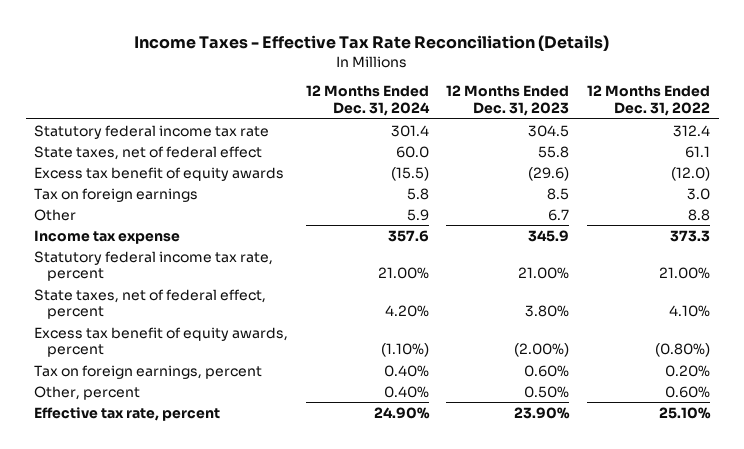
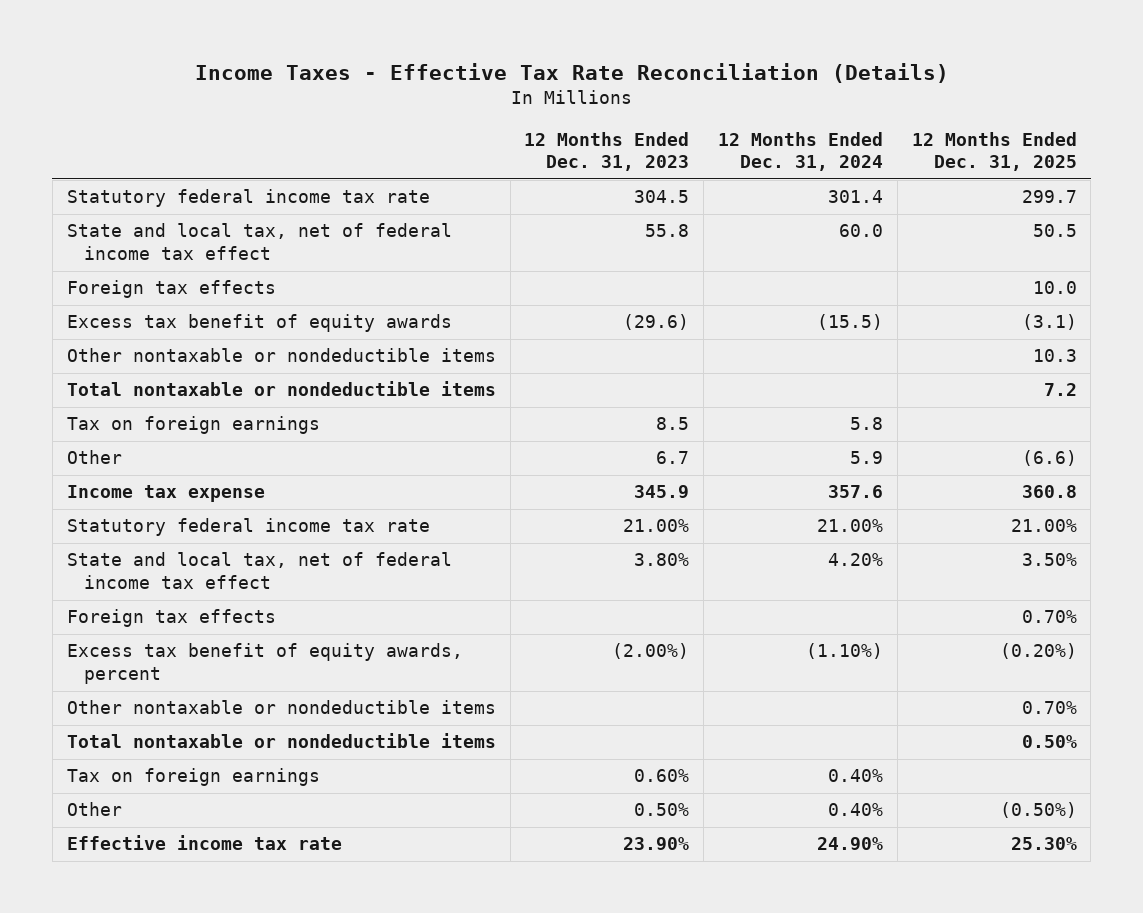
[586,85,710,117] 12 Months Ended Dec. 31, 2022 -> none
none -> [911,131,1077,172] 12 Months Ended Dec. 31, 2025
[34,145,263,160] State taxes, net of federal effect -> [66,223,452,261] State and local tax, net of federal income tax effect
none -> [66,280,276,299] Foreign tax effects
none -> [66,348,496,363] Other nontaxable or nondeductible items
none -> [66,381,496,397] Total nontaxable or nondeductible items
[34,250,274,282] Statutory federal income tax rate, percent -> [66,518,430,537] Statutory federal income tax rate
[34,288,267,320] State taxes, net of federal effect, percent -> [66,552,452,590] State and local tax, net of federal income tax effect
none -> [66,609,276,628] Foreign tax effects
none -> [66,700,496,715] Other nontaxable or nondeductible items
none -> [66,733,496,749] Total nontaxable or nondeductible items
[34,364,263,379] Tax on foreign earnings, percent -> [66,768,320,787] Tax on foreign earnings
[34,385,141,400] Other, percent -> [66,802,122,817] Other
[34,406,221,421] Effective tax rate, percent -> [66,835,342,851] Effective income tax rate

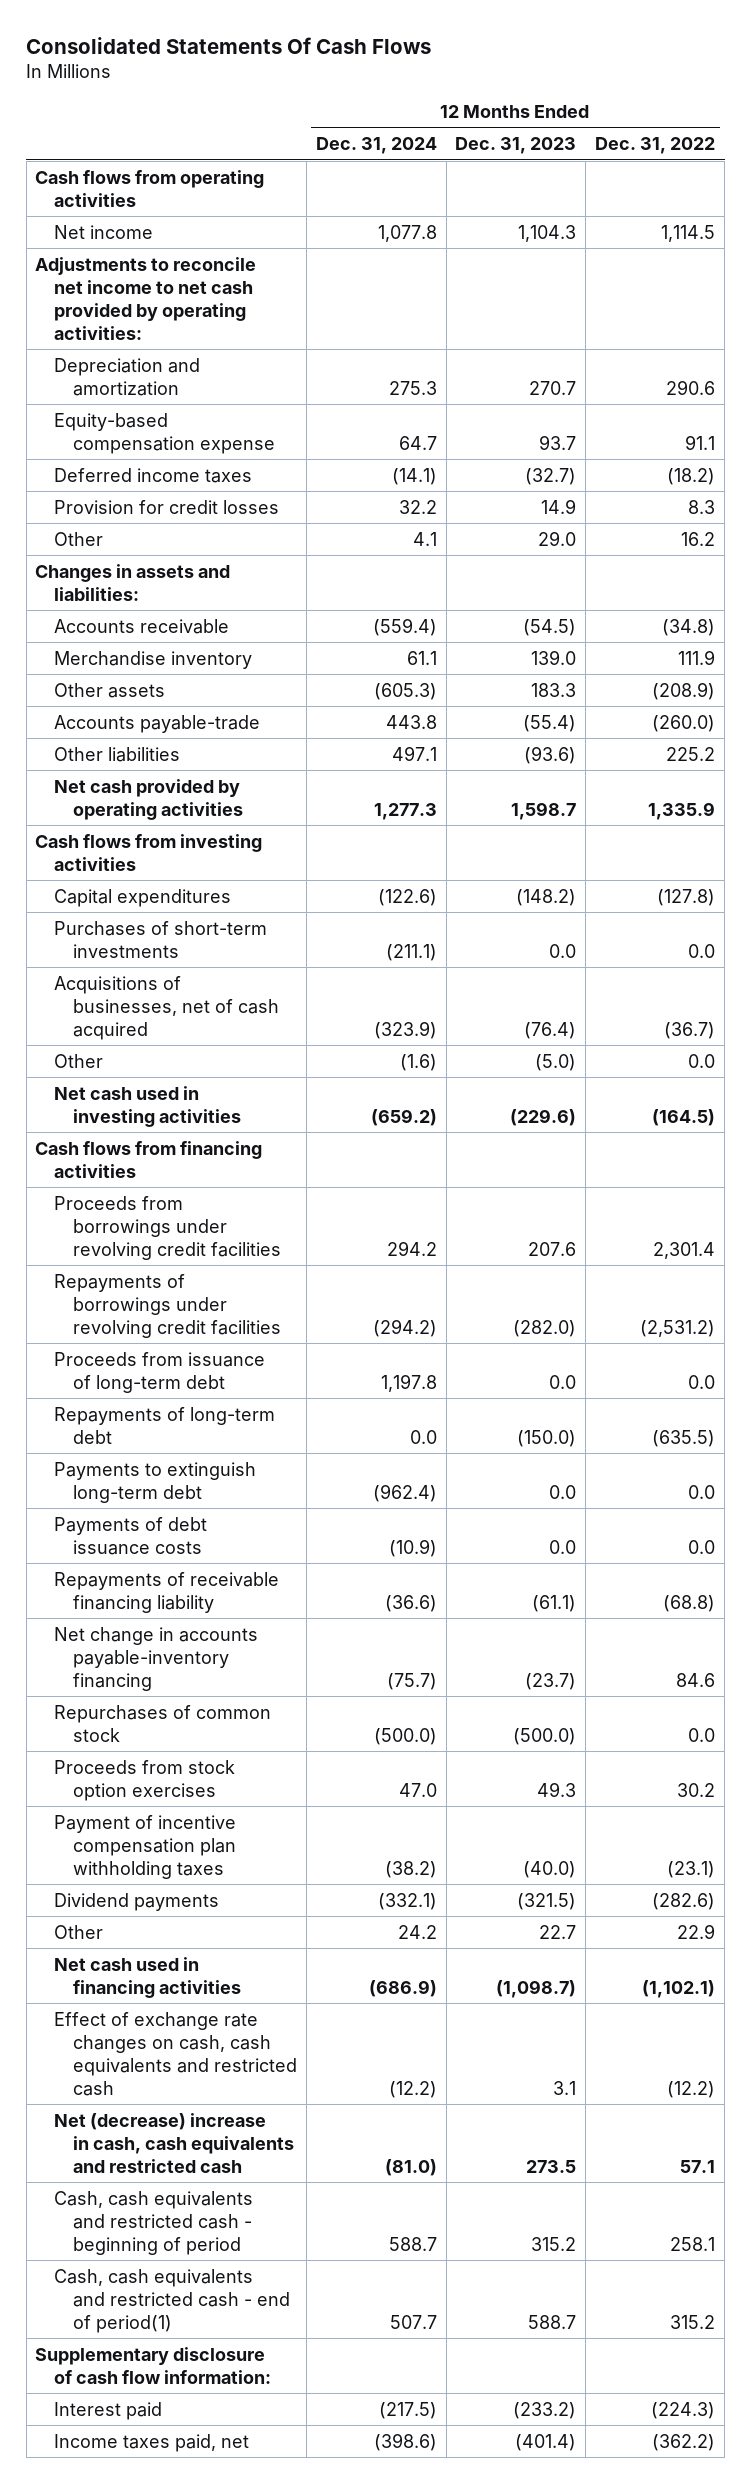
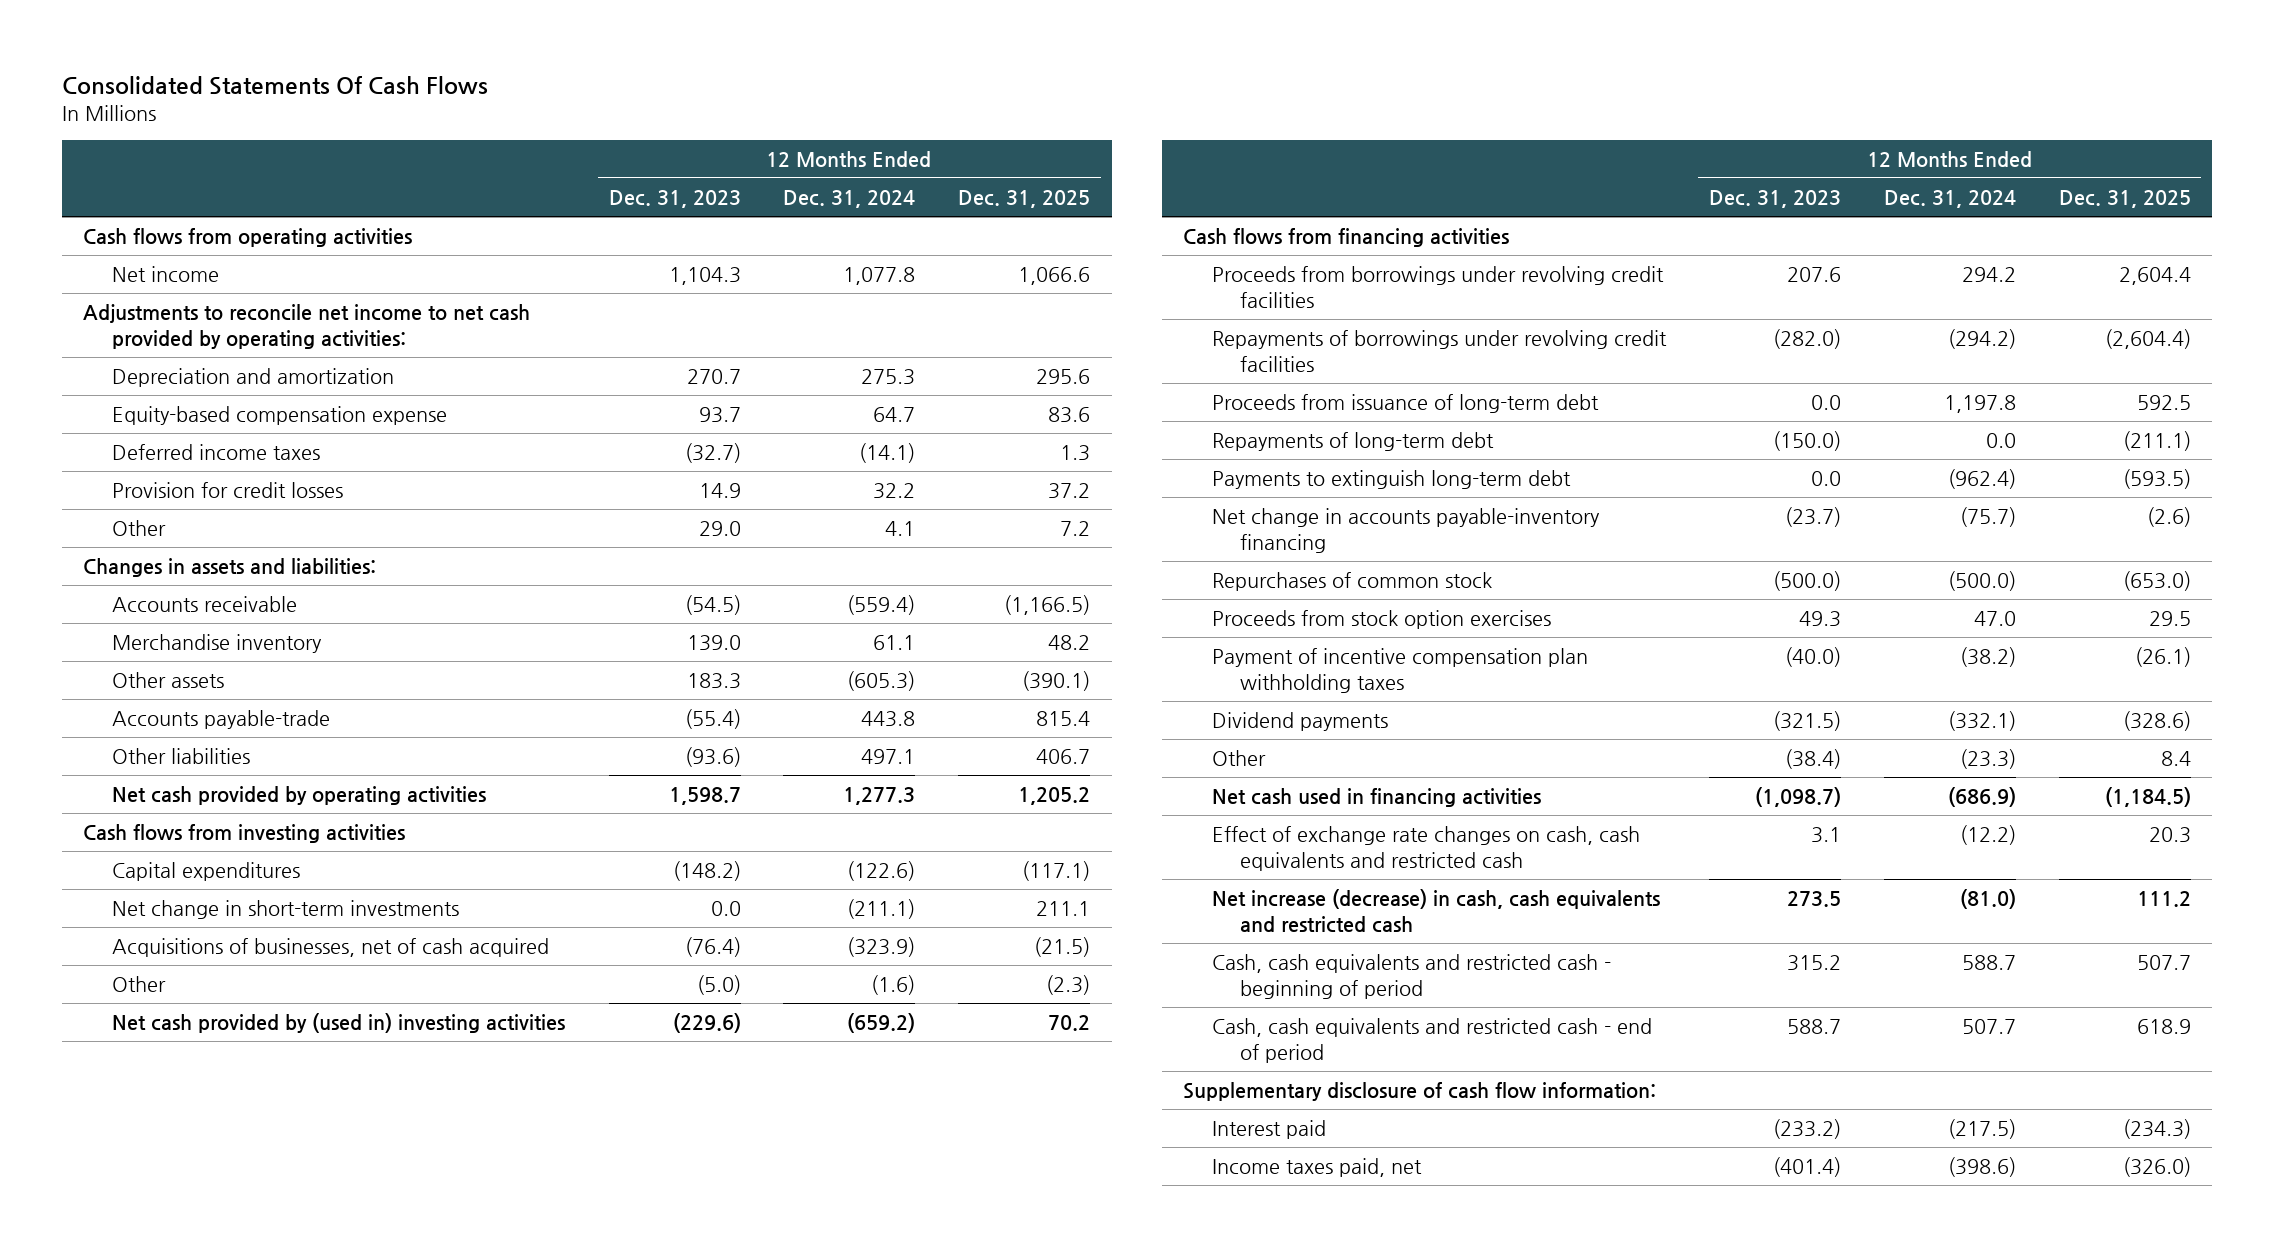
[595,137,716,155] Dec. 31, 2022 -> none
none -> [958,190,1091,209] Dec. 31, 2025
[54,920,268,958] Purchases of short-term investments -> [111,900,459,920] Net change in short-term investments
[54,1085,241,1127] Net cash used in investing activities -> [111,1013,565,1034] Net cash provided by (used in) investing activities
[54,1516,208,1555] Payments of debt issuance costs -> none
[54,1571,280,1613] Repayments of receivable financing liability -> none
[397,1924,437,1939] 24.2 -> [1959,749,2016,770] (23.3)
[539,1924,577,1939] 22.7 -> [1784,749,1841,770] (38.4)
[54,2112,294,2173] Net (decrease) increase in cash, cash equivalents and restricted cash -> [1211,889,1660,934] Net increase (decrease) in cash, cash equivalents and restricted cash
[54,2268,290,2333] Cash, cash equivalents and restricted cash - end of period(1) -> [1211,1018,1652,1064] Cash, cash equivalents and restricted cash - end of period

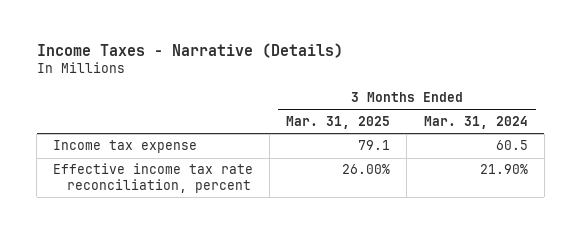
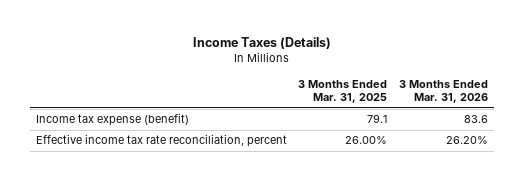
[36,43,343,59] Income Taxes - Narrative (Details) -> [192,37,331,50] Income Taxes (Details)
[423,115,528,129] Mar. 31, 2024 -> none
none -> [399,79,489,104] 3 Months Ended Mar. 31, 2026
[53,140,198,154] Income tax expense -> [35,113,189,127] Income tax expense (benefit)

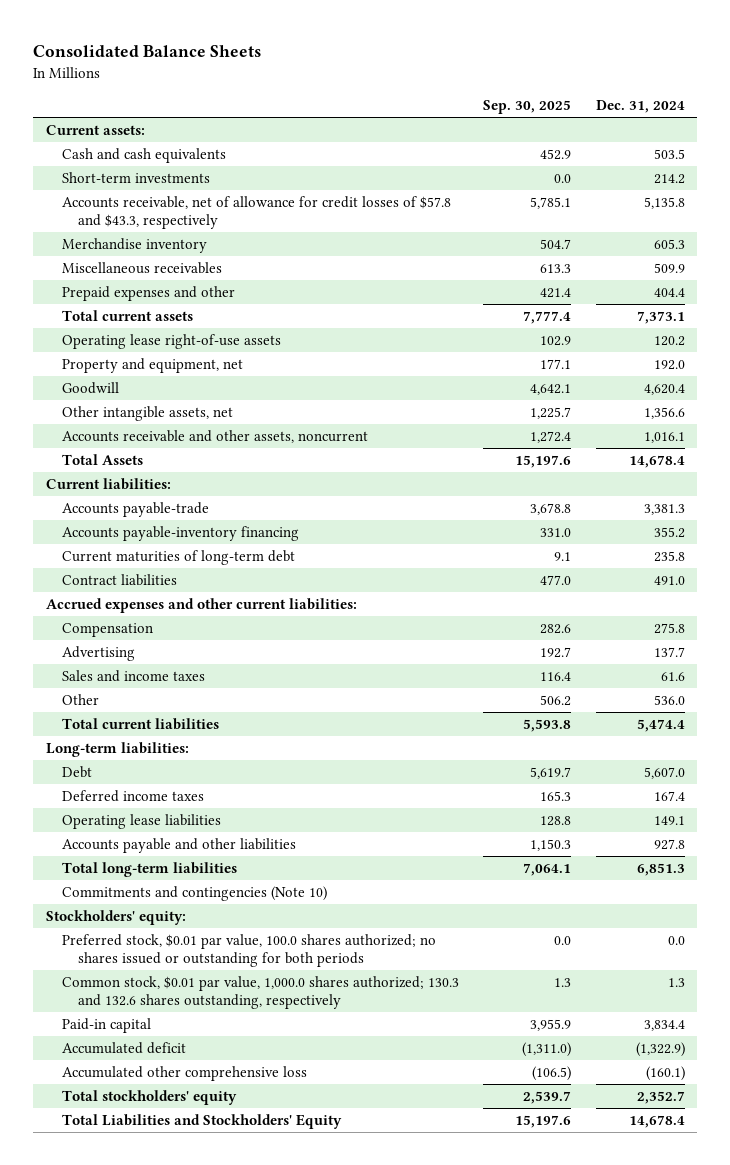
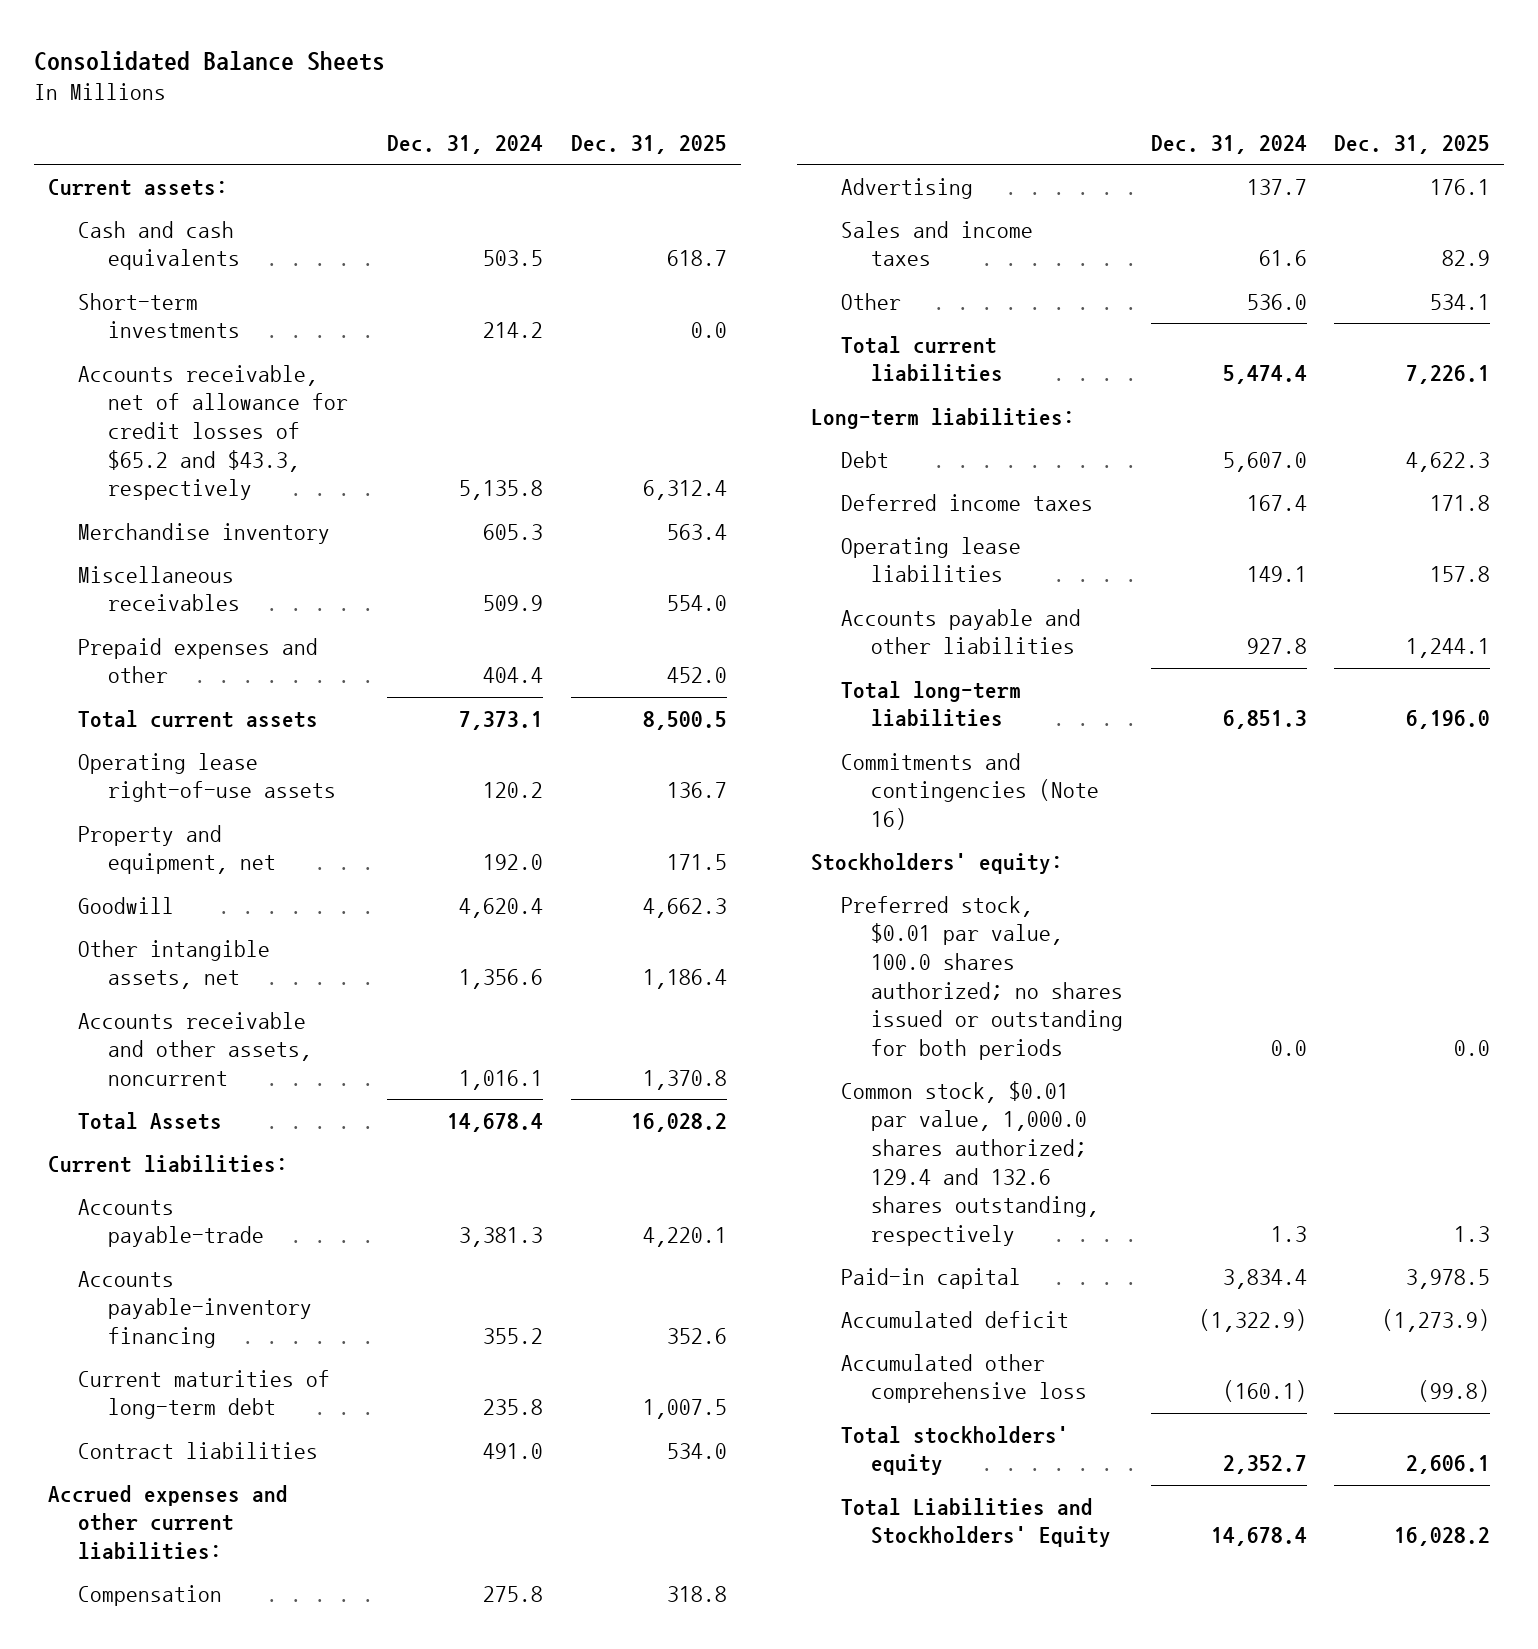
[483,99,572,114] Sep. 30, 2025 -> none
none -> [571,134,728,154] Dec. 31, 2025
[61,196,451,229] Accounts receivable, net of allowance for credit losses of $57.8 and $43.3, respectively -> [77,364,348,501] Accounts receivable, net of allowance for credit losses of $65.2 and $43.3, respectively
[61,886,327,902] Commitments and contingencies (Note 10) -> [840,752,1099,830] Commitments and contingencies (Note 16)
[61,976,459,1009] Common stock, $0.01 par value, 1,000.0 shares authorized; 130.3 and 132.6 shares outstanding, respectively -> [840,1080,1099,1246] Common stock, $0.01 par value, 1,000.0 shares authorized; 129.4 and 132.6 shares outstanding, respectively

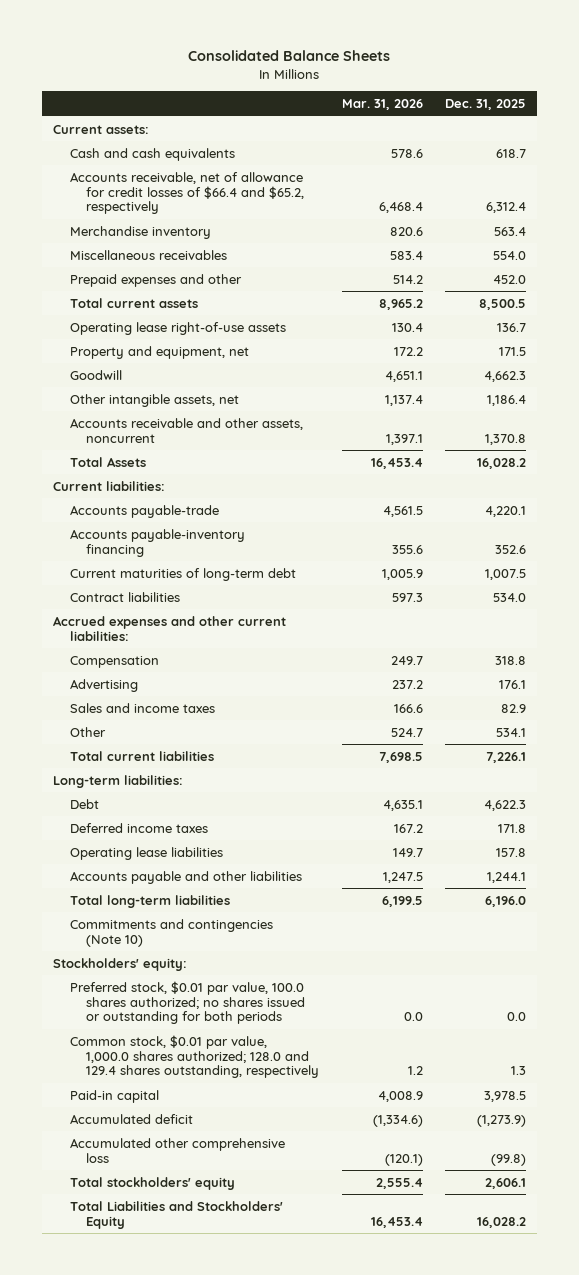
[387,134,544,154] Dec. 31, 2024 -> none
none -> [341,99,423,111] Mar. 31, 2026
[77,292,240,339] Short-term investments -> none
[77,364,348,501] Accounts receivable, net of allowance for credit losses of $65.2 and $43.3, respectively -> [69,171,305,215] Accounts receivable, net of allowance for credit losses of $66.4 and $65.2, respectively
[840,752,1099,830] Commitments and contingencies (Note 16) -> [69,918,273,947] Commitments and contingencies (Note 10)
[840,1080,1099,1246] Common stock, $0.01 par value, 1,000.0 shares authorized; 129.4 and 132.6 shares outstanding, respectively -> [69,1034,320,1079] Common stock, $0.01 par value, 1,000.0 shares authorized; 128.0 and 129.4 shares outstanding, respectively

